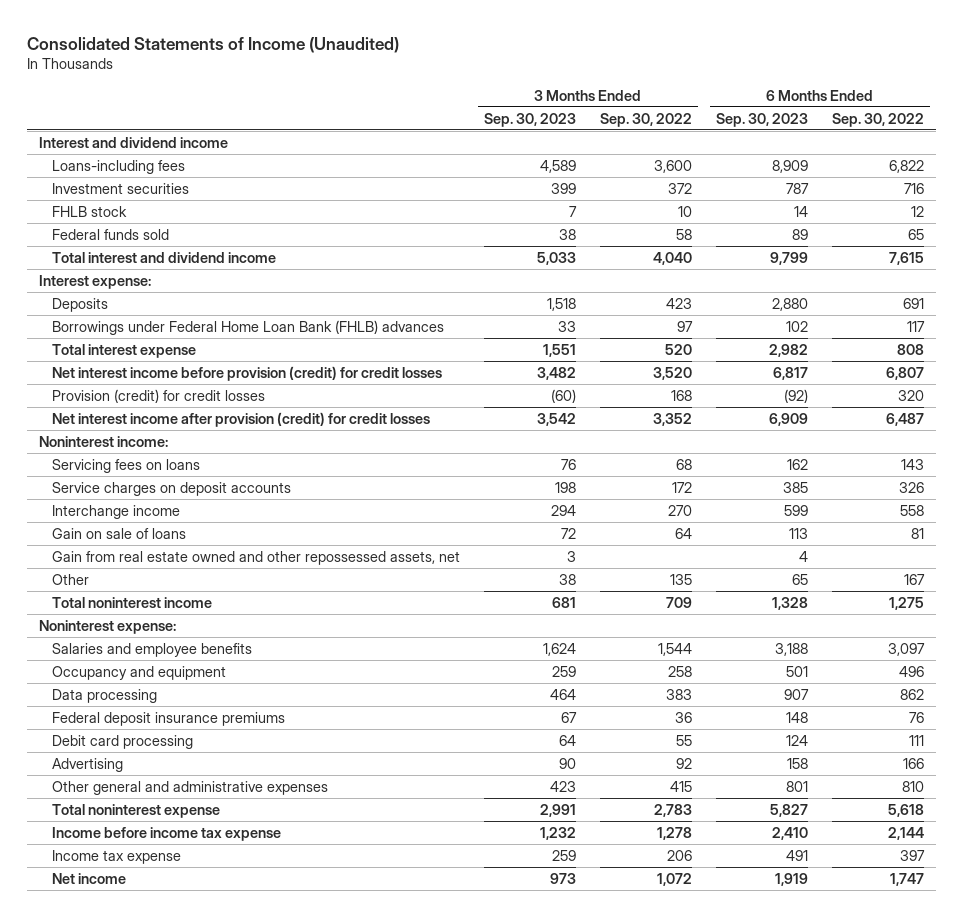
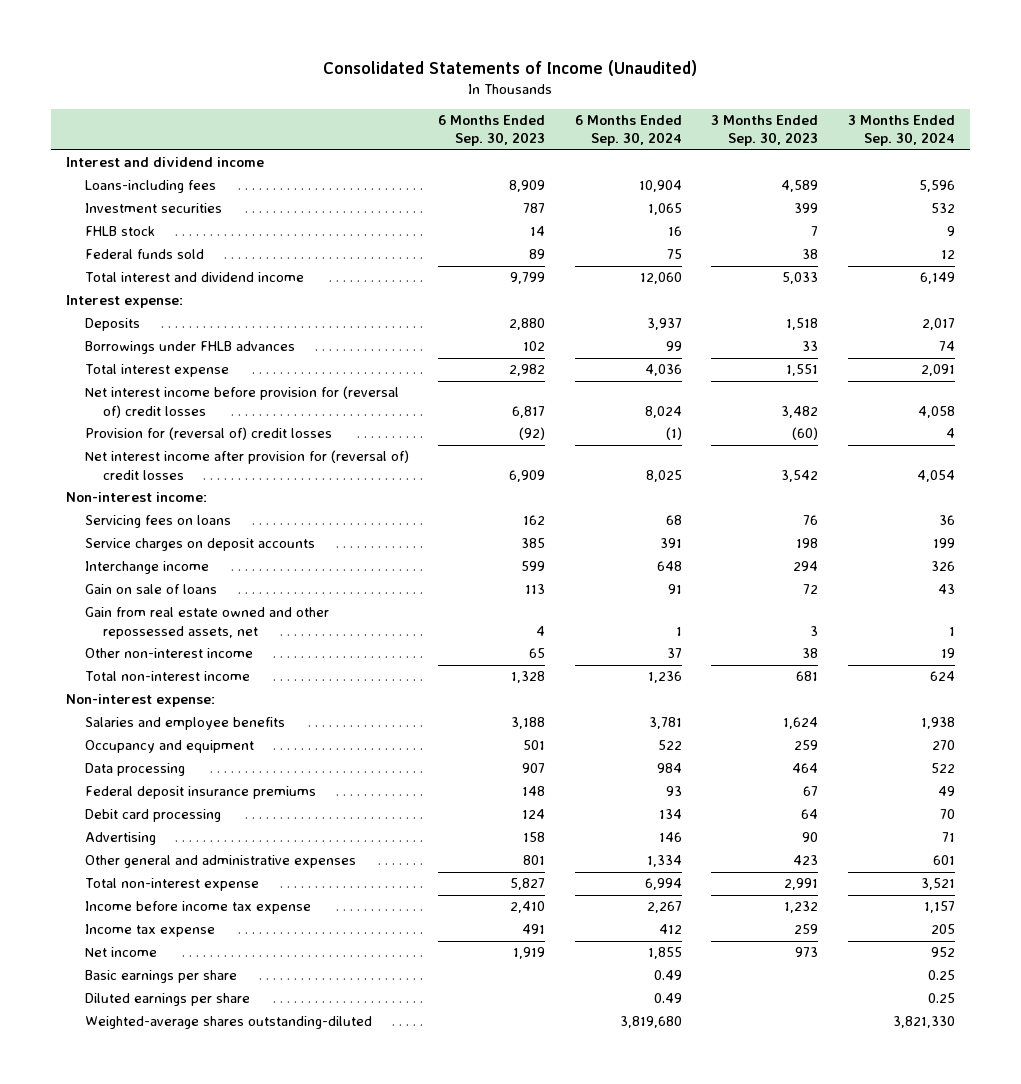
[600,112,693,127] Sep. 30, 2022 -> none
[832,112,925,127] Sep. 30, 2022 -> none
none -> [574,114,682,147] 6 Months Ended Sep. 30, 2024
none -> [847,114,955,147] 3 Months Ended Sep. 30, 2024
[51,319,444,335] Borrowings under Federal Home Loan Bank (FHLB) advances -> [84,341,295,355] Borrowings under FHLB advances
[51,365,442,381] Net interest income before provision (credit) for credit losses -> [84,386,399,418] Net interest income before provision for (reversal of) credit losses
[51,388,265,403] Provision (credit) for credit losses -> [84,427,332,441] Provision for (reversal of) credit losses
[51,411,430,427] Net interest income after provision (credit) for credit losses -> [84,450,409,480] Net interest income after provision for (reversal of) credit losses
[38,435,168,447] Noninterest income: -> [66,492,208,503] Non-interest income:
[51,573,89,585] Other -> [84,648,253,659] Other non-interest income
[51,596,212,608] Total noninterest income -> [84,671,250,682] Total non-interest income
[38,619,176,634] Noninterest expense: -> [66,694,216,708] Non-interest expense:
[51,803,220,818] Total noninterest expense -> [84,878,259,892] Total non-interest expense
none -> [84,970,237,984] Basic earnings per share
none -> [84,993,250,1007] Diluted earnings per share
none -> [84,1016,372,1030] Weighted-average shares outstanding-diluted

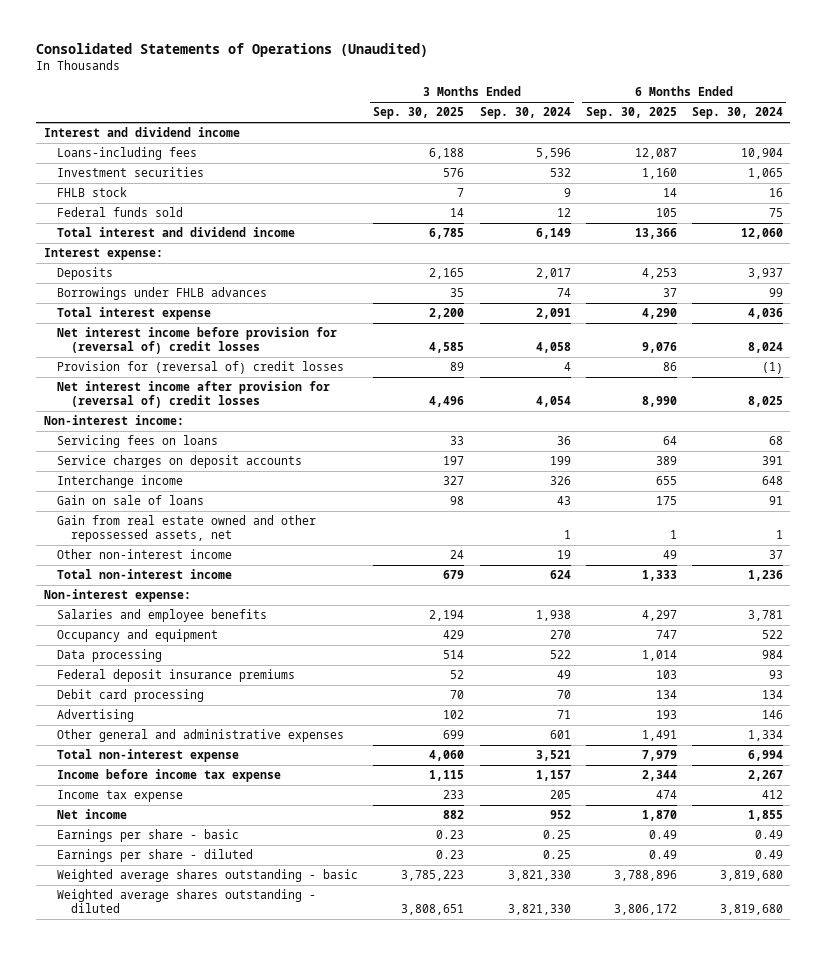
[323,60,698,77] Consolidated Statements of Income (Unaudited) -> [36,43,429,58] Consolidated Statements of Operations (Unaudited)
[438,114,546,147] 6 Months Ended Sep. 30, 2023 -> none
[711,114,819,147] 3 Months Ended Sep. 30, 2023 -> none
none -> [373,107,465,120] Sep. 30, 2025
none -> [585,107,677,120] Sep. 30, 2025
[84,970,237,984] Basic earnings per share -> [57,829,240,843] Earnings per share - basic
[84,993,250,1007] Diluted earnings per share -> [57,849,254,863] Earnings per share - diluted
none -> [57,869,359,883] Weighted average shares outstanding - basic
[84,1016,372,1030] Weighted-average shares outstanding-diluted -> [57,889,317,913] Weighted average shares outstanding - diluted

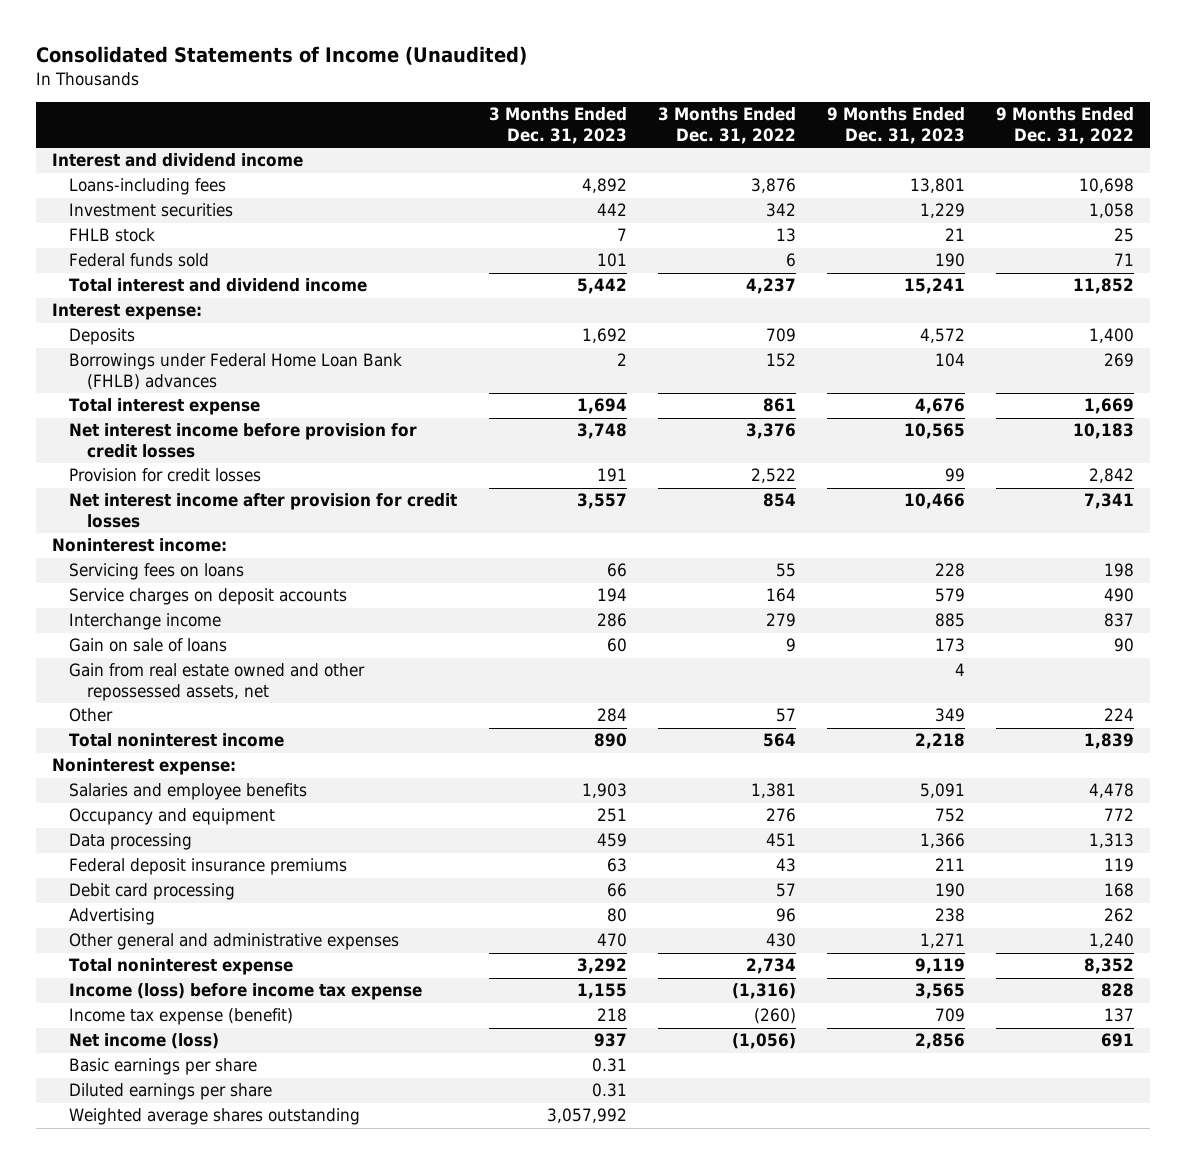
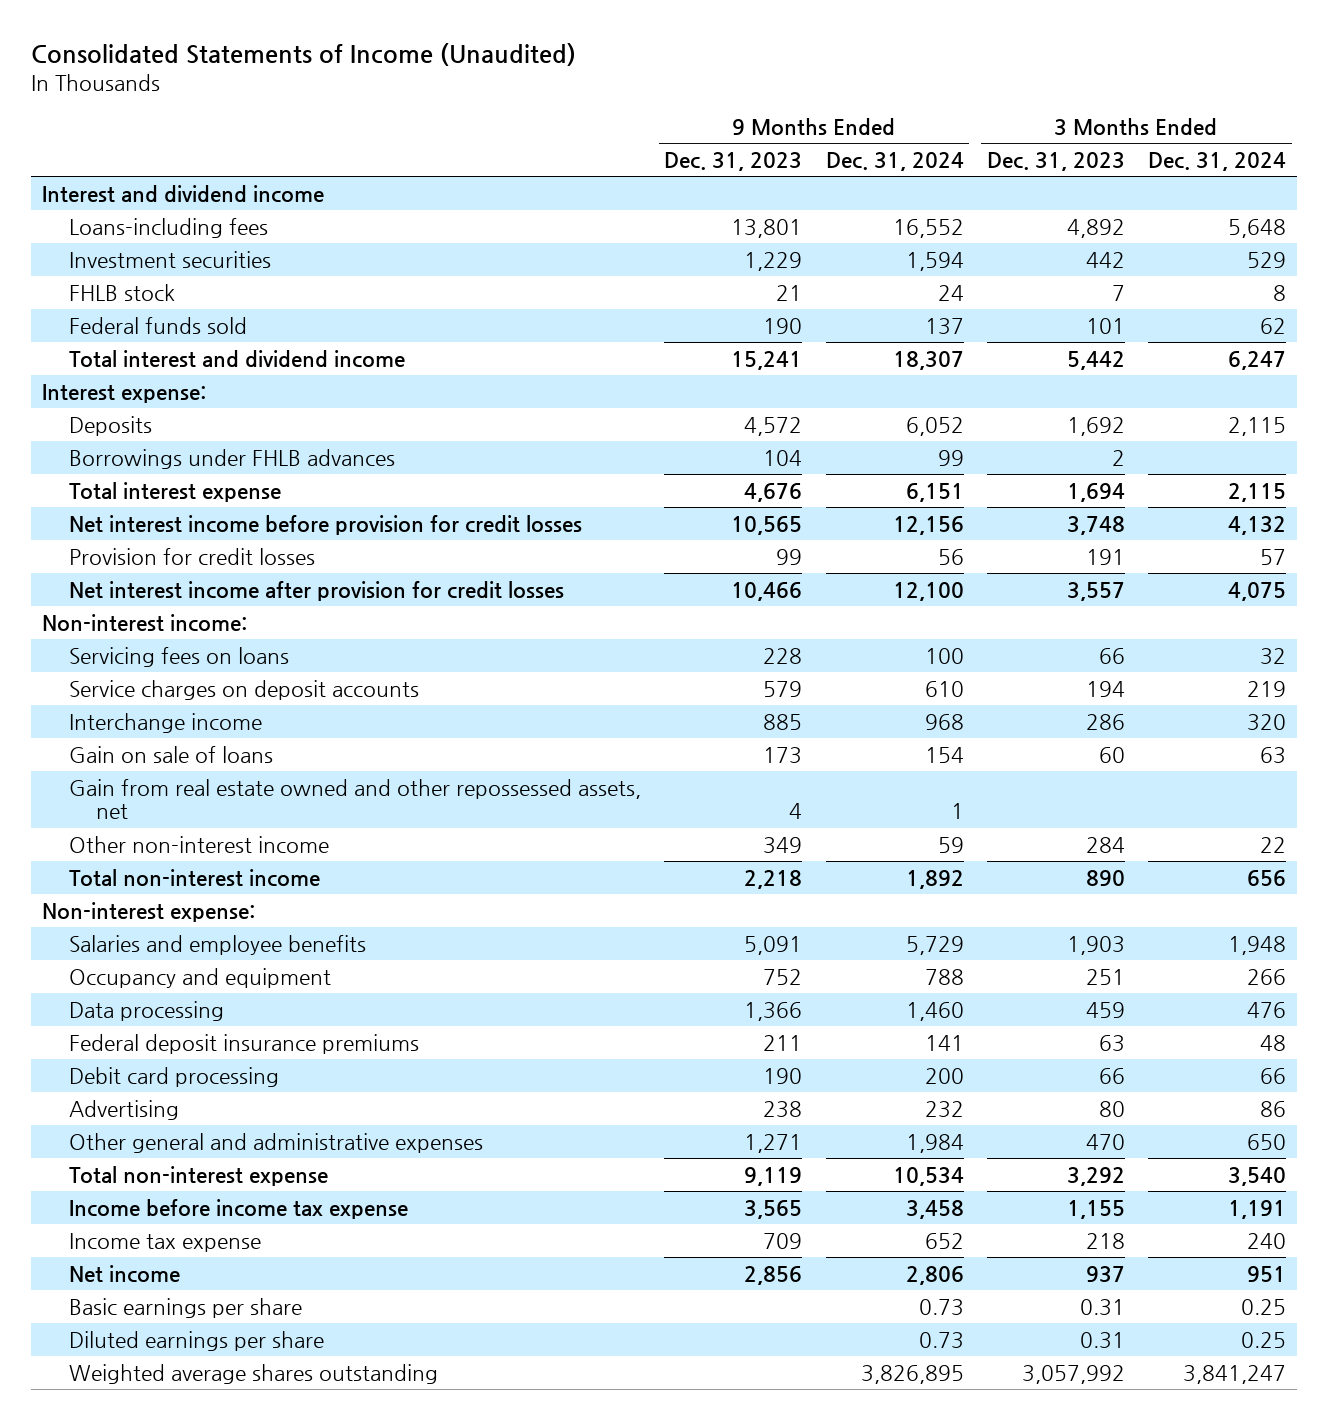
[657,107,796,144] 3 Months Ended Dec. 31, 2022 -> none
[996,107,1135,144] 9 Months Ended Dec. 31, 2022 -> none
none -> [825,151,964,171] Dec. 31, 2024
none -> [1147,151,1286,171] Dec. 31, 2024
[69,353,403,390] Borrowings under Federal Home Loan Bank (FHLB) advances -> [69,448,396,469] Borrowings under FHLB advances
[51,538,227,553] Noninterest income: -> [42,613,248,632] Non-interest income:
[69,708,114,723] Other -> [69,835,330,853] Other non-interest income
[69,733,285,748] Total noninterest income -> [69,868,321,887] Total non-interest income
[51,758,236,776] Noninterest expense: -> [42,901,256,922] Non-interest expense:
[69,958,294,976] Total noninterest expense -> [69,1165,329,1186] Total non-interest expense
[69,983,423,1001] Income (loss) before income tax expense -> [69,1198,409,1219] Income before income tax expense
[69,1008,294,1026] Income tax expense (benefit) -> [69,1232,262,1252] Income tax expense
[69,1033,220,1050] Net income (loss) -> [69,1264,181,1283] Net income

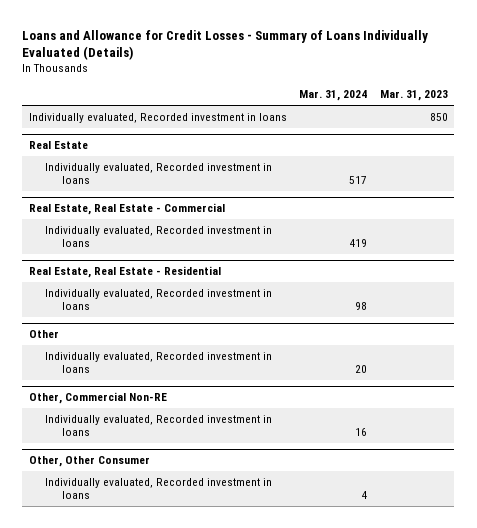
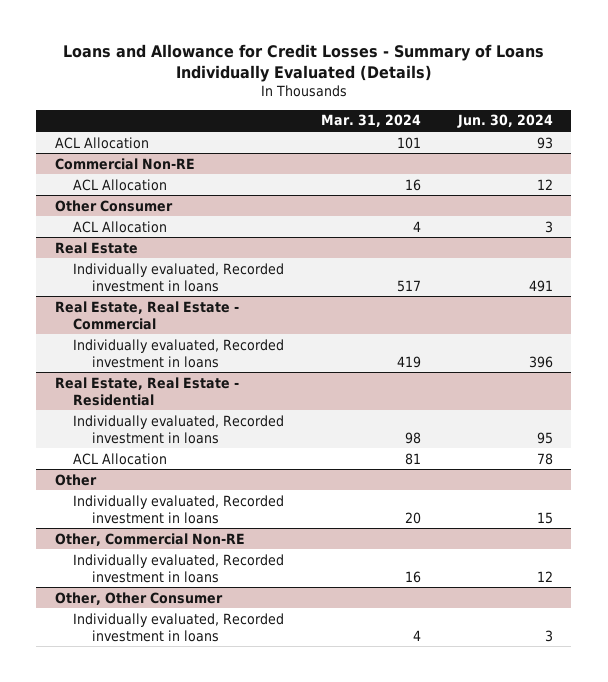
[380,90,449,102] Mar. 31, 2023 -> none
none -> [456,114,553,129] Jun. 30, 2024
[28,112,287,123] Individually evaluated, Recorded investment in loans -> none
none -> [54,136,149,149] ACL Allocation
none -> [54,157,195,170] Commercial Non-RE
none -> [73,178,168,191] ACL Allocation
none -> [54,199,173,212] Other Consumer
none -> [73,220,168,233] ACL Allocation
none -> [73,452,168,465] ACL Allocation

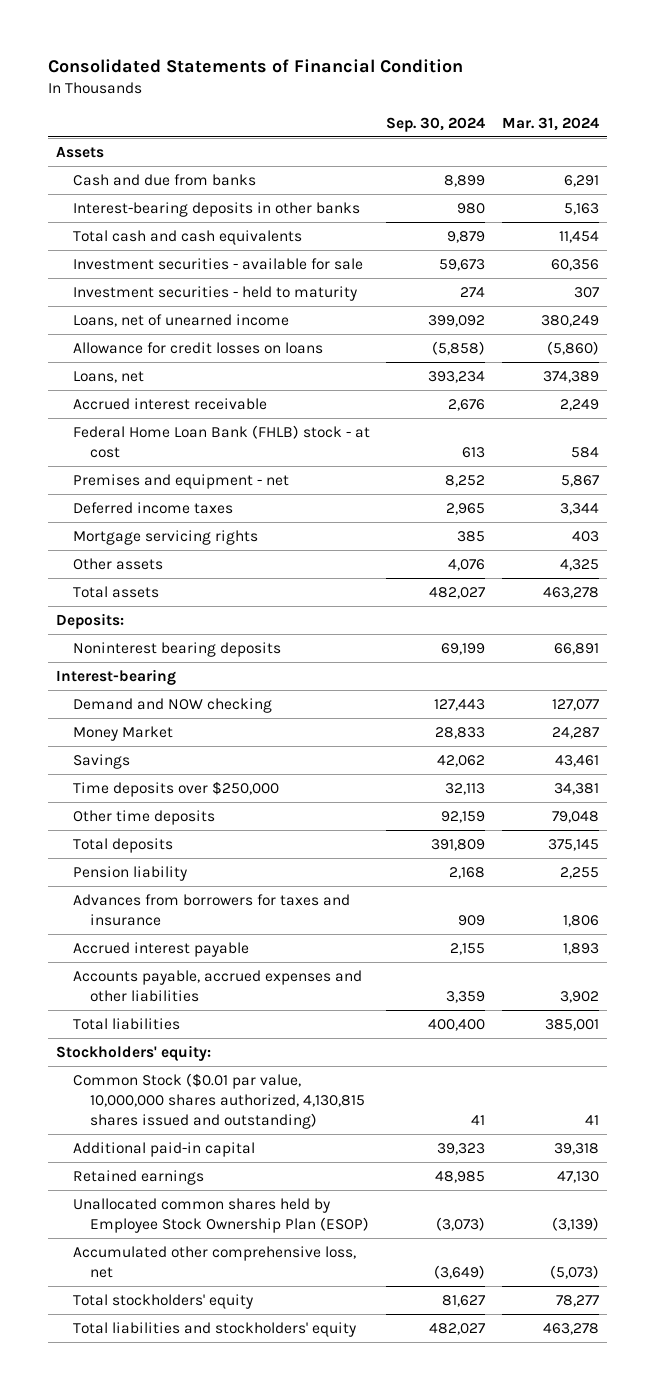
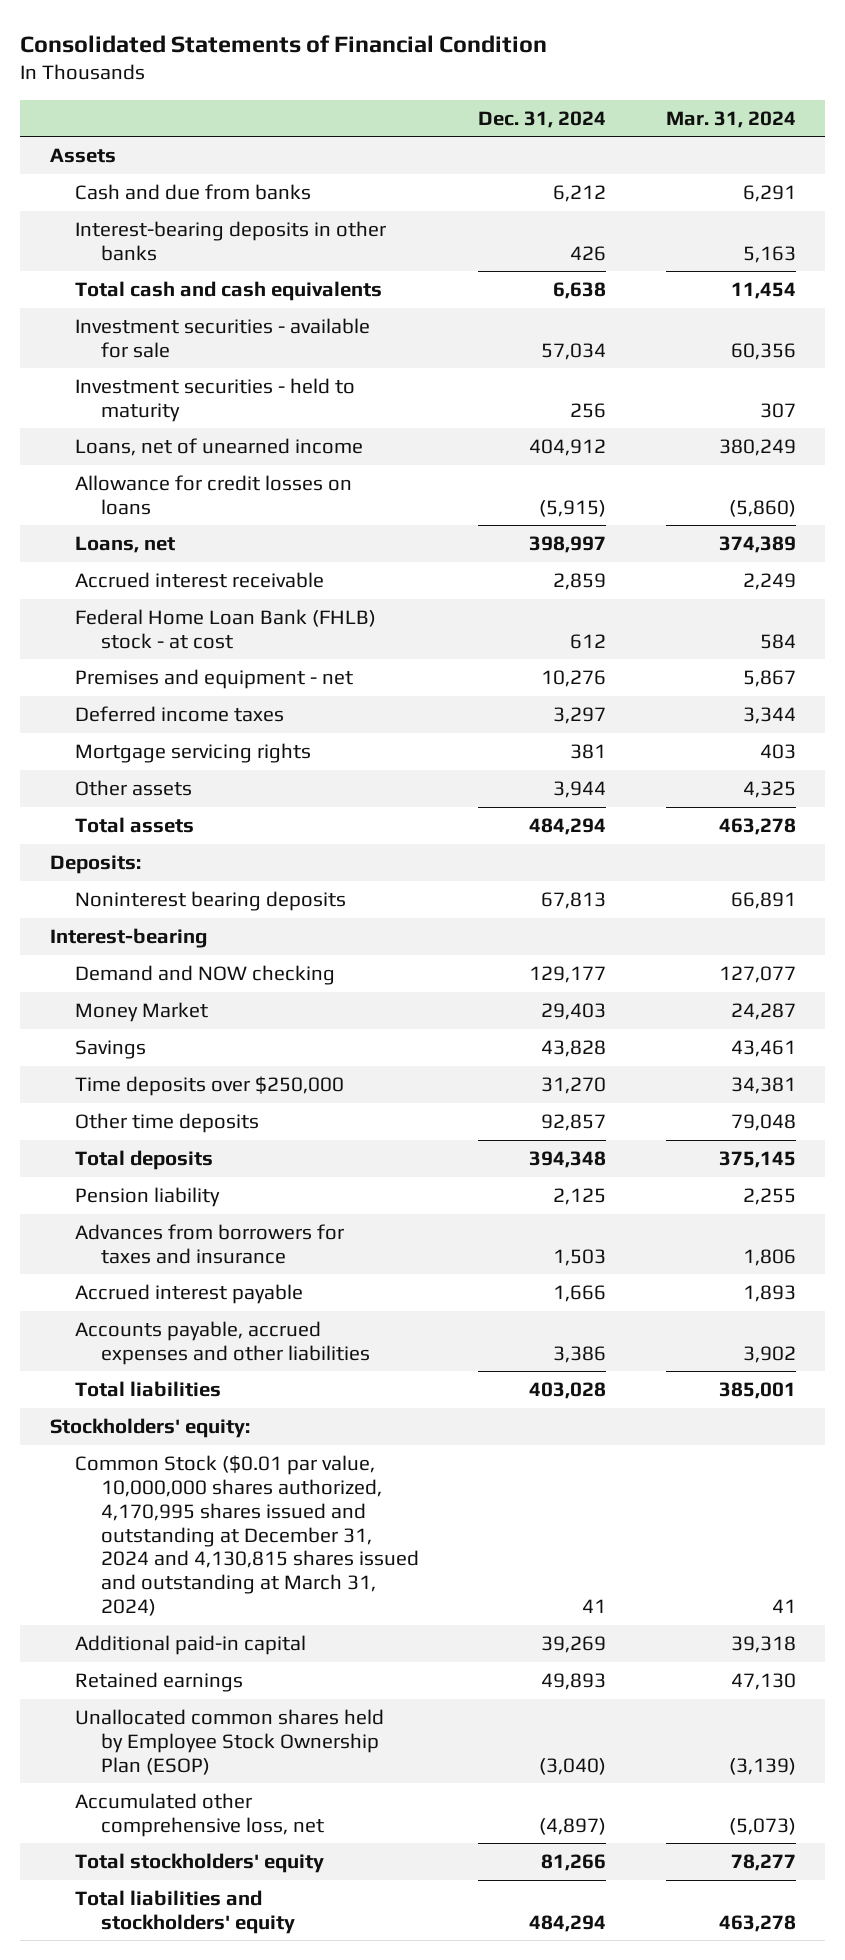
[386,116,486,132] Sep. 30, 2024 -> none
none -> [478,110,607,128] Dec. 31, 2024
[72,1072,366,1129] Common Stock ($0.01 par value, 10,000,000 shares authorized, 4,130,815 shares issued and outstanding) -> [75,1454,419,1617] Common Stock ($0.01 par value, 10,000,000 shares authorized, 4,170,995 shares issued and outstanding at December 31, 2024 and 4,130,815 shares issued and outstanding at March 31, 2024)

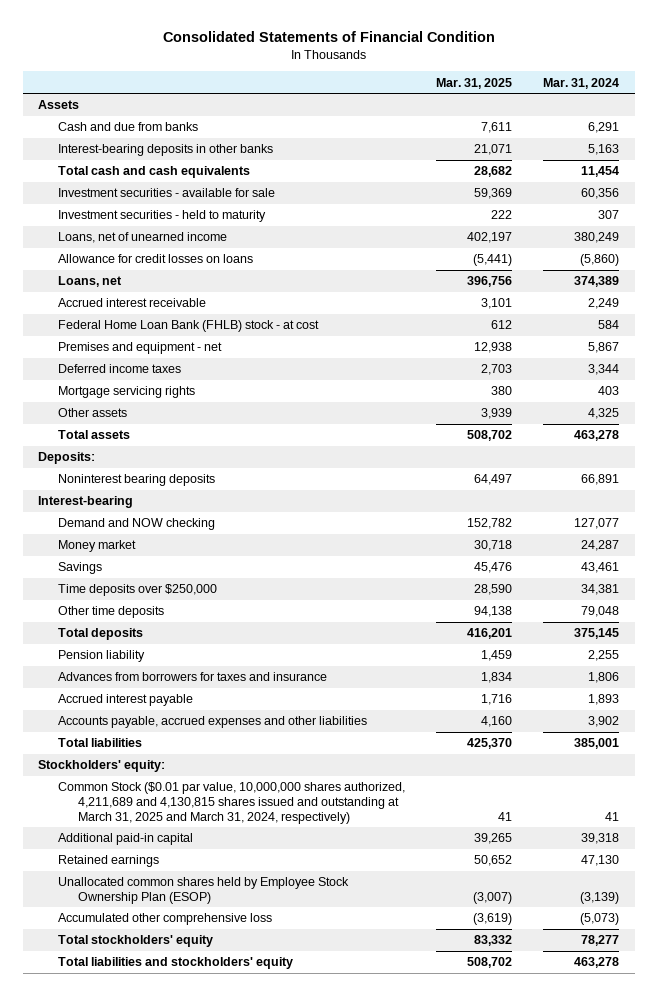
[478,110,607,128] Dec. 31, 2024 -> none
none -> [436,77,513,89] Mar. 31, 2025
[75,1001,209,1022] Money Market -> [57,540,136,553] Money market
[75,1454,419,1617] Common Stock ($0.01 par value, 10,000,000 shares authorized, 4,170,995 shares issued and outstanding at December 31, 2024 and 4,130,815 shares issued and outstanding at March 31, 2024) -> [57,782,405,824] Common Stock ($0.01 par value, 10,000,000 shares authorized, 4,211,689 and 4,130,815 shares issued and outstanding at March 31, 2025 and March 31, 2024, respectively)
[75,1792,324,1837] Accumulated other comprehensive loss, net -> [57,913,272,926] Accumulated other comprehensive loss

